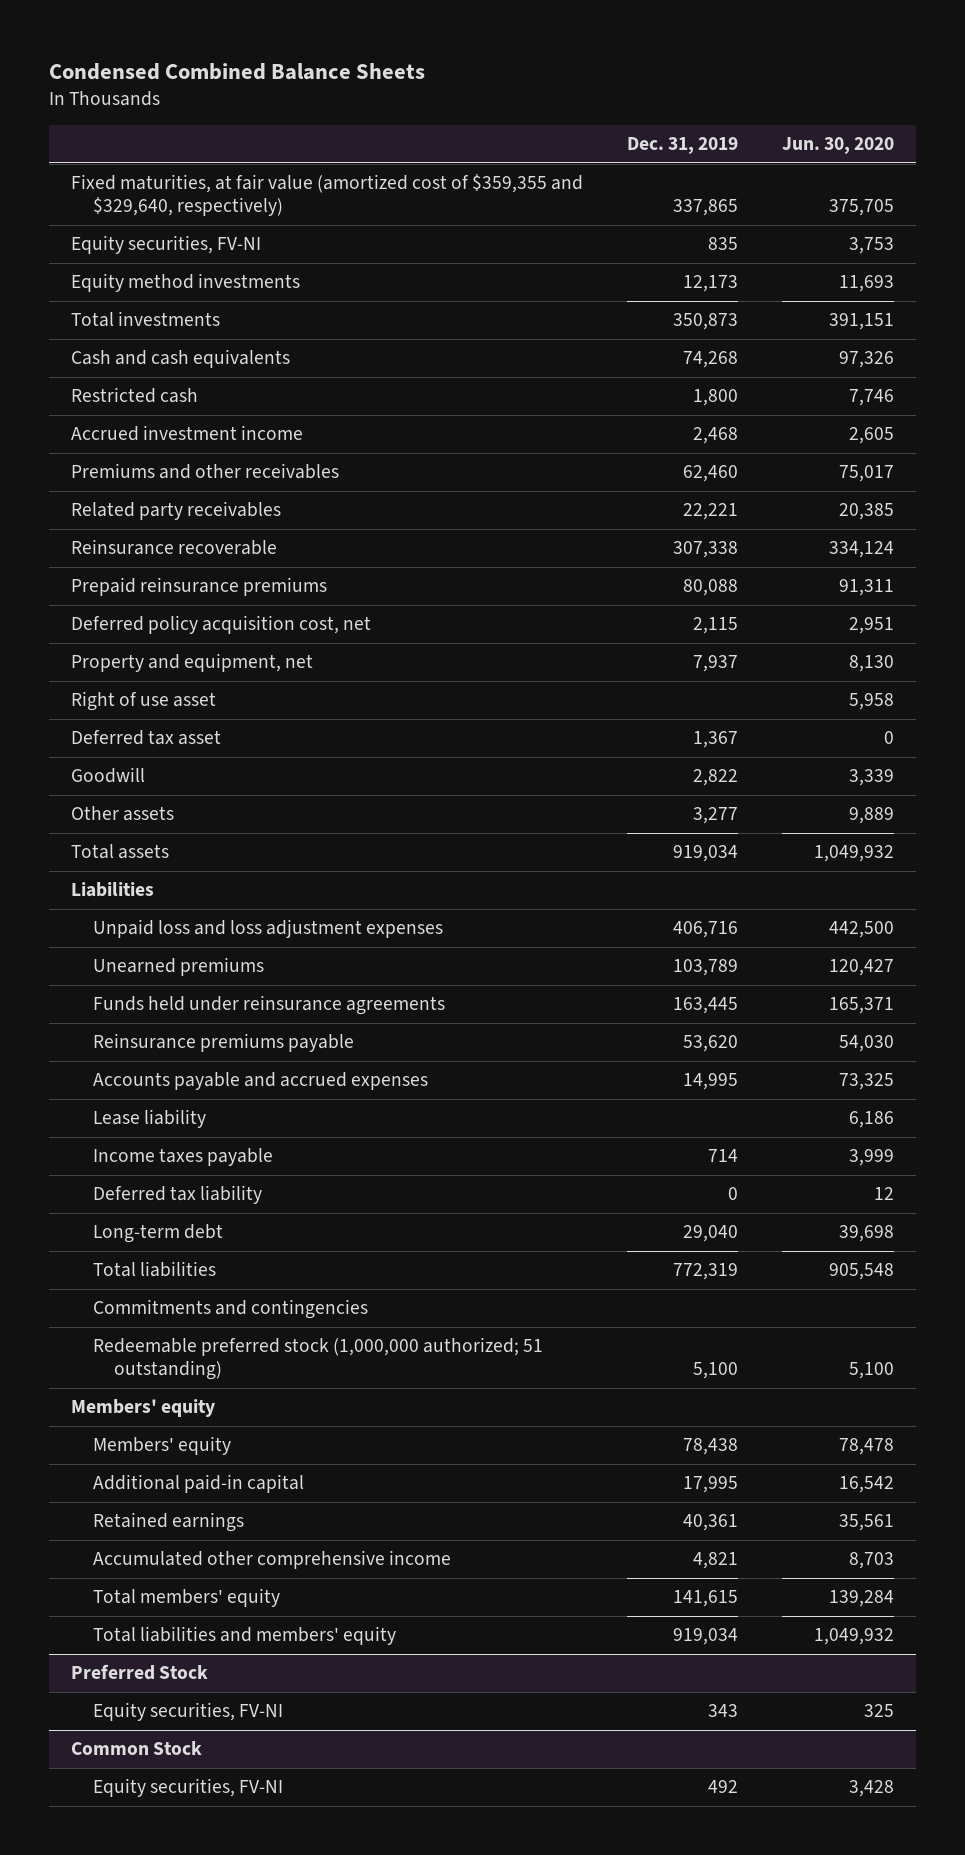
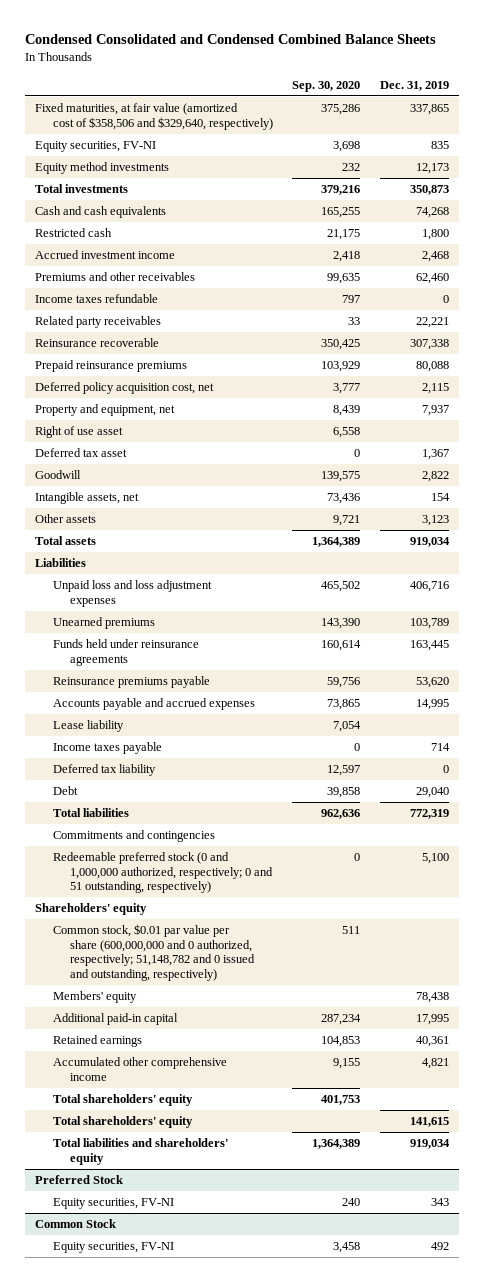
[48,63,425,81] Condensed Combined Balance Sheets -> [24,34,436,45] Condensed Consolidated and Condensed Combined Balance Sheets
[782,137,895,155] Jun. 30, 2020 -> none
none -> [292,80,361,92] Sep. 30, 2020
[71,174,584,216] Fixed maturities, at fair value (amortized cost of $359,355 and $329,640, respectively) -> [34,103,273,130] Fixed maturities, at fair value (amortized cost of $358,506 and $329,640, respectively)
none -> [34,294,158,304] Income taxes refundable
none -> [34,492,139,505] Intangible assets, net
[693,807,739,825] 3,277 -> [422,515,450,527] 3,123
[92,1224,223,1244] Long-term debt -> [52,786,78,796] Debt
[71,1399,216,1418] Members' equity -> none
[92,1337,543,1380] Redeemable preferred stock (1,000,000 authorized; 51 outstanding) -> [52,852,274,894] Redeemable preferred stock (0 and 1,000,000 authorized, respectively; 0 and 51 outstanding, respectively)
none -> [34,903,147,916] Shareholders' equity
none -> [52,924,256,981] Common stock, $0.01 par value per share (600,000,000 and 0 authorized, respectively; 51,148,782 and 0 issued and outstanding, respectively)
none -> [52,1094,193,1107] Total shareholders' equity
[92,1588,280,1608] Total members' equity -> [52,1116,193,1129] Total shareholders' equity
[92,1626,396,1646] Total liabilities and members' equity -> [52,1138,228,1165] Total liabilities and shareholders' equity

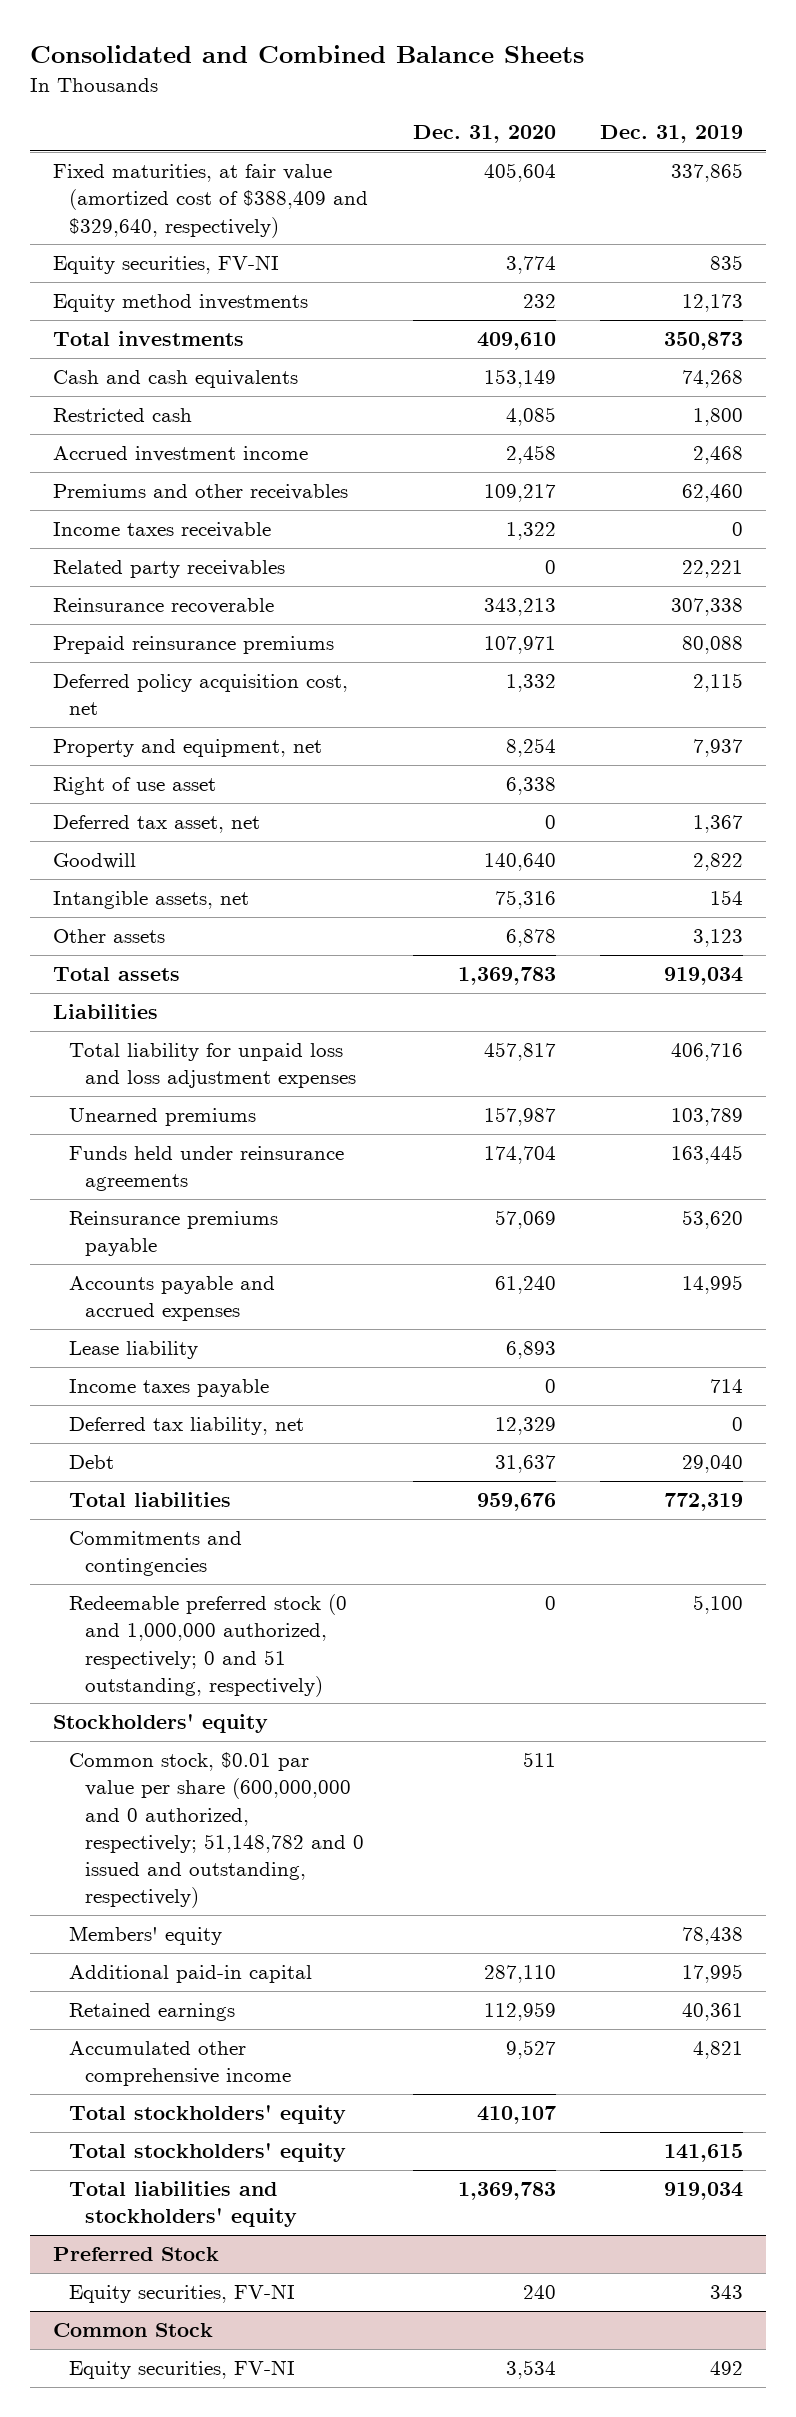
[24,34,436,45] Condensed Consolidated and Condensed Combined Balance Sheets -> [30,45,585,64] Consolidated and Combined Balance Sheets
[292,80,361,92] Sep. 30, 2020 -> none
none -> [412,125,556,144] Dec. 31, 2020
[34,103,273,130] Fixed maturities, at fair value (amortized cost of $358,506 and $329,640, respectively) -> [52,164,368,238] Fixed maturities, at fair value (amortized cost of $388,409 and $329,640, respectively)
[34,294,158,304] Income taxes refundable -> [52,522,271,539] Income taxes receivable
[34,448,127,458] Deferred tax asset -> [52,815,260,834] Deferred tax asset, net
[52,580,212,607] Unpaid loss and loss adjustment expenses -> [68,1043,357,1089] Total liability for unpaid loss and loss adjustment expenses
[52,764,156,777] Deferred tax liability -> [68,1417,304,1436] Deferred tax liability, net
[34,903,147,916] Shareholders' equity -> [52,1714,268,1734] Stockholders' equity
[52,1094,193,1107] Total shareholders' equity -> [68,2105,346,2125] Total stockholders' equity
[52,1116,193,1129] Total shareholders' equity -> [68,2143,346,2163] Total stockholders' equity
[52,1138,228,1165] Total liabilities and shareholders' equity -> [68,2181,298,2228] Total liabilities and stockholders' equity

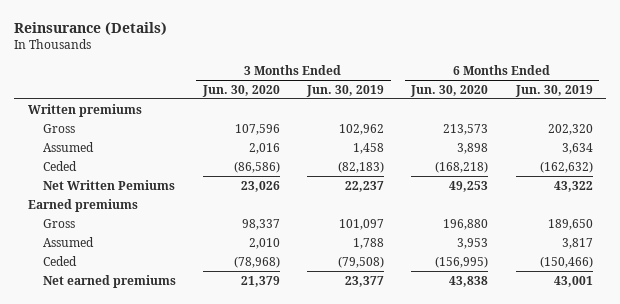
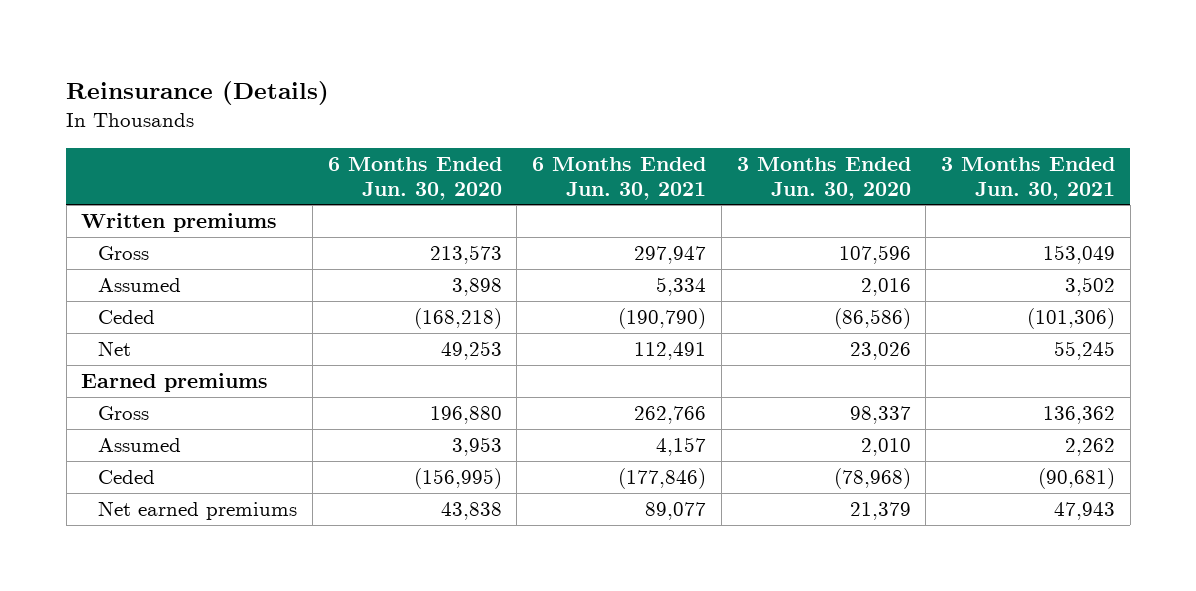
[306,84,385,97] Jun. 30, 2019 -> none
[514,84,593,97] Jun. 30, 2019 -> none
none -> [532,156,707,200] 6 Months Ended Jun. 30, 2021
none -> [940,156,1115,200] 3 Months Ended Jun. 30, 2021
[42,179,175,190] Net Written Pemiums -> [98,340,132,356] Net

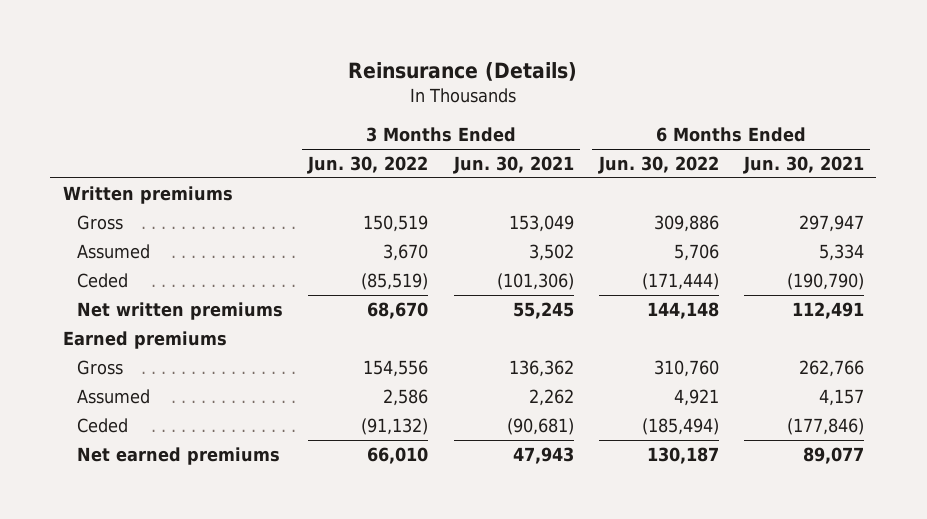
[327,156,502,200] 6 Months Ended Jun. 30, 2020 -> none
[736,156,911,200] 3 Months Ended Jun. 30, 2020 -> none
none -> [307,156,429,175] Jun. 30, 2022
none -> [597,156,719,175] Jun. 30, 2022
[98,340,132,356] Net -> [77,301,284,320] Net written premiums

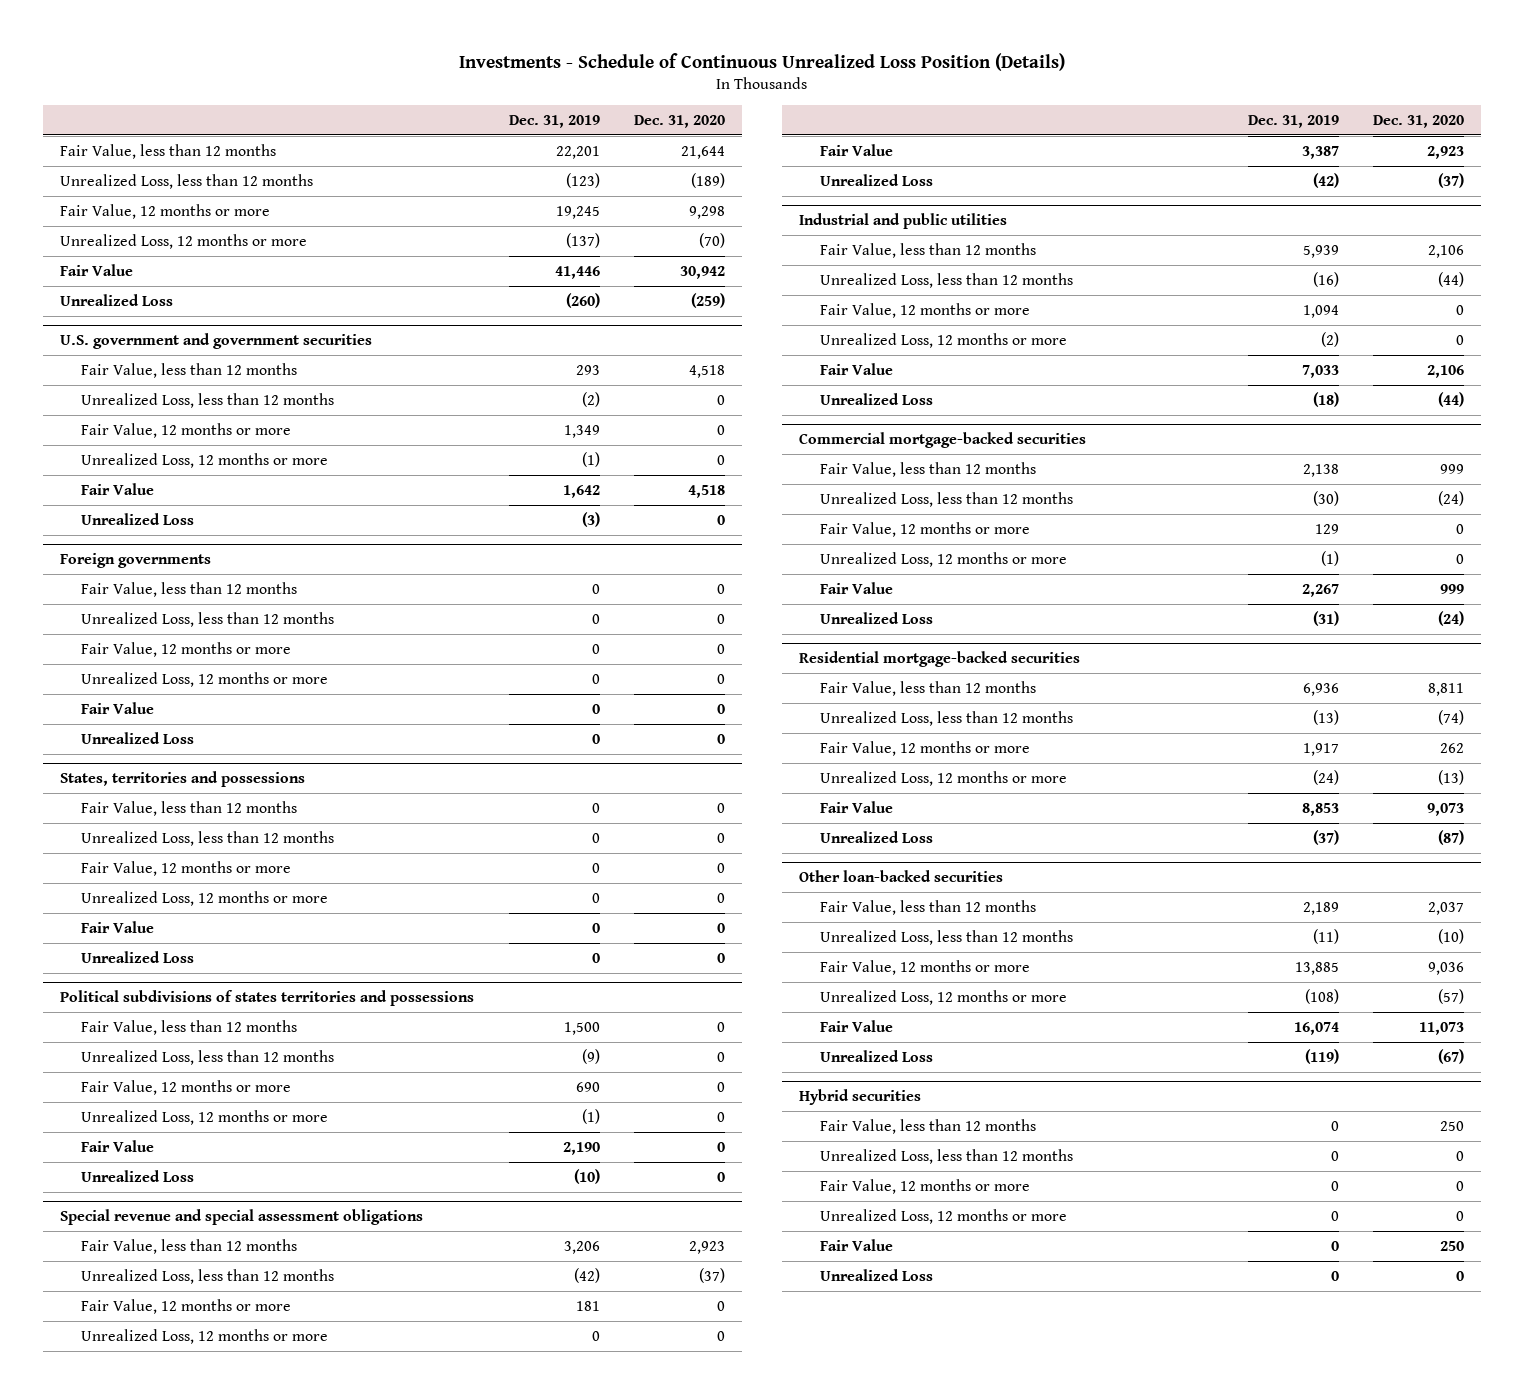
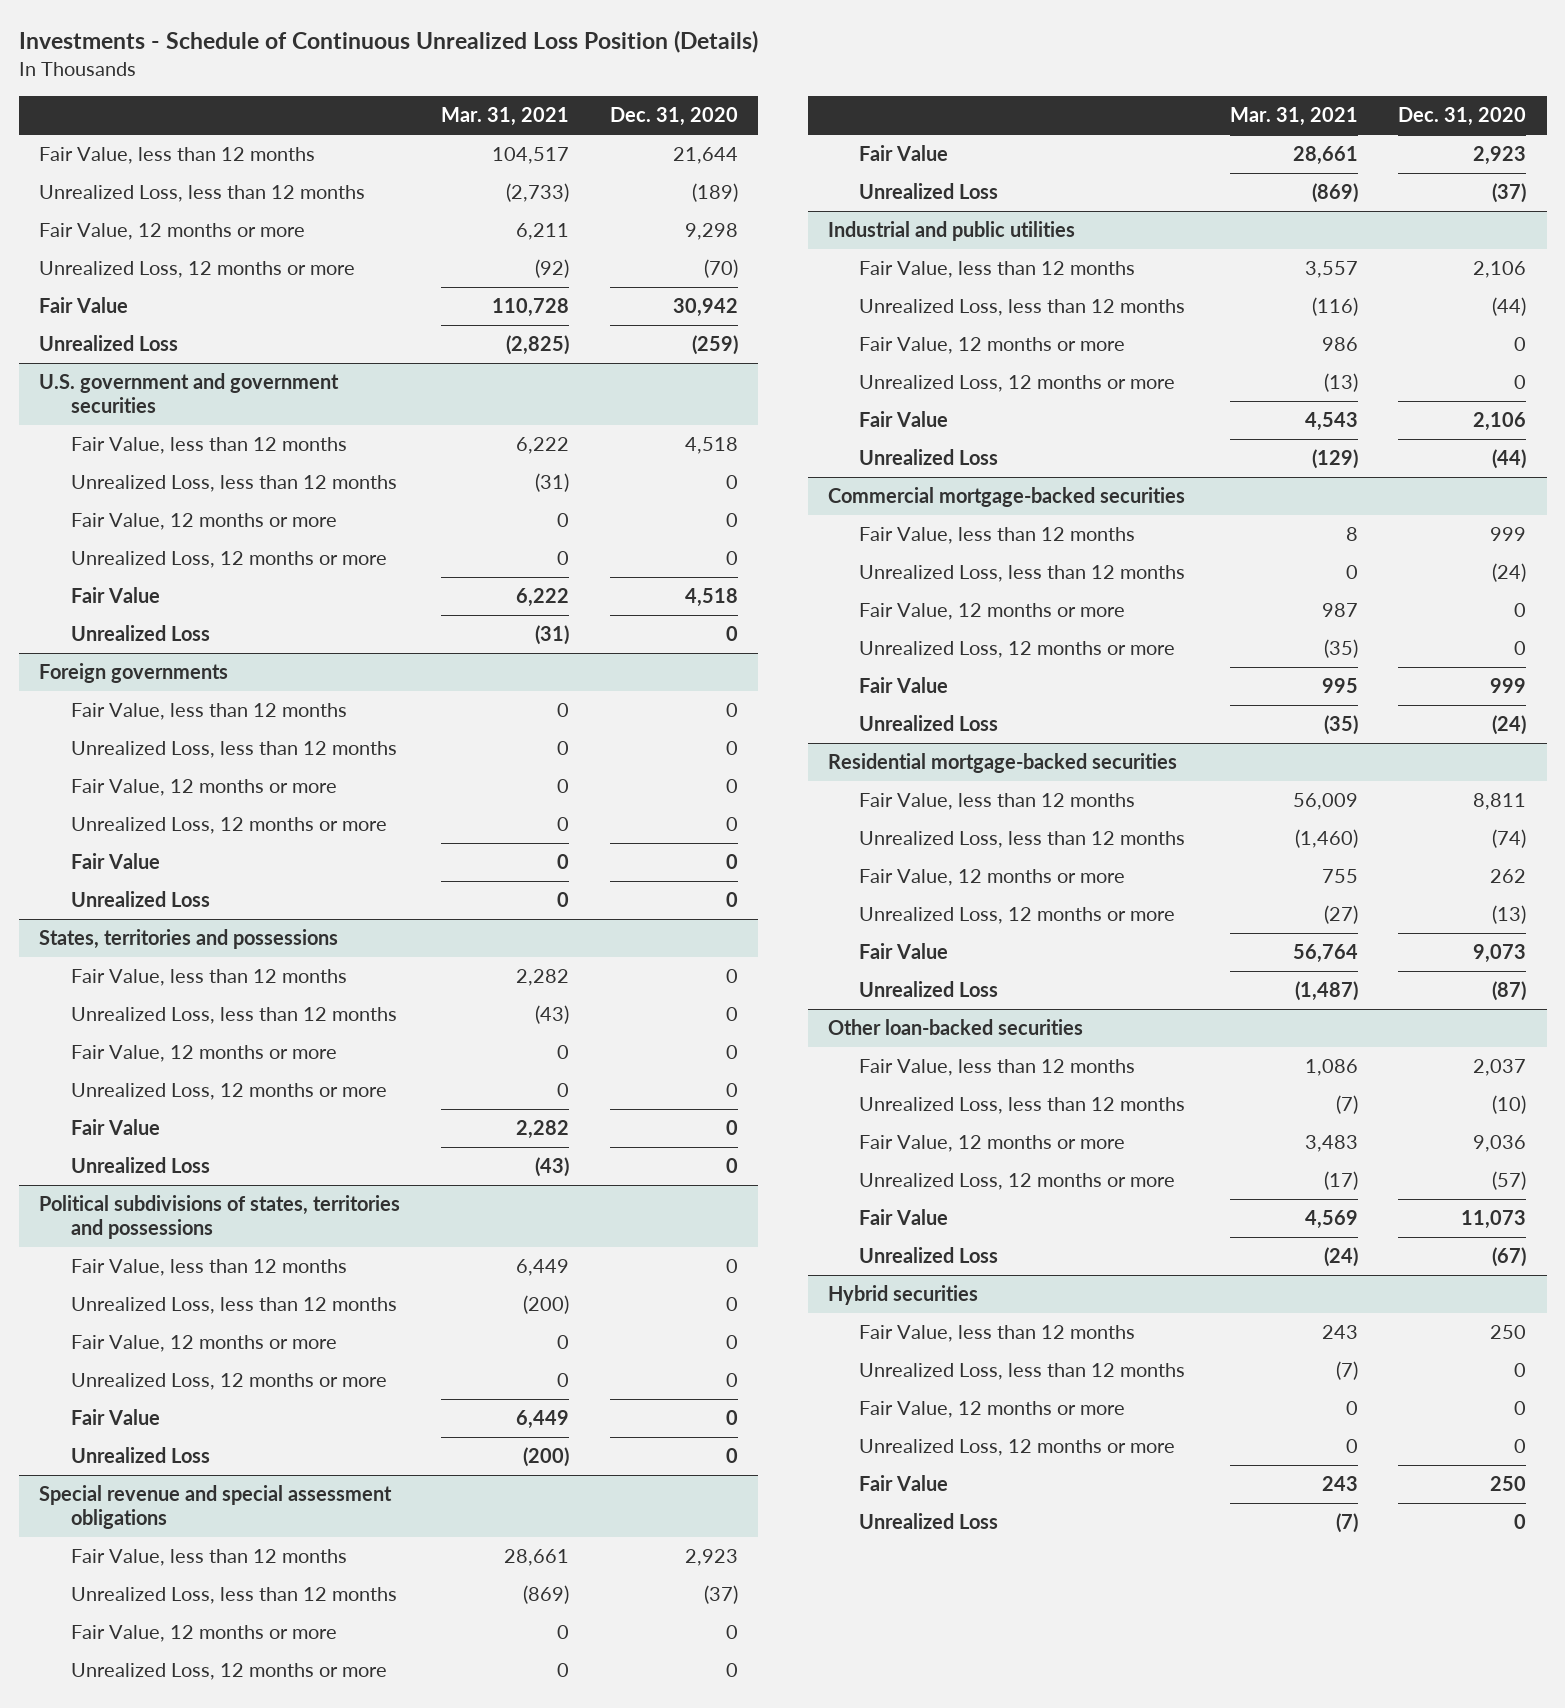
[508,114,600,128] Dec. 31, 2019 -> none
none -> [440,107,569,127] Mar. 31, 2021
[60,990,475,1007] Political subdivisions of states territories and possessions -> [39,1195,401,1240] Political subdivisions of states, territories and possessions

